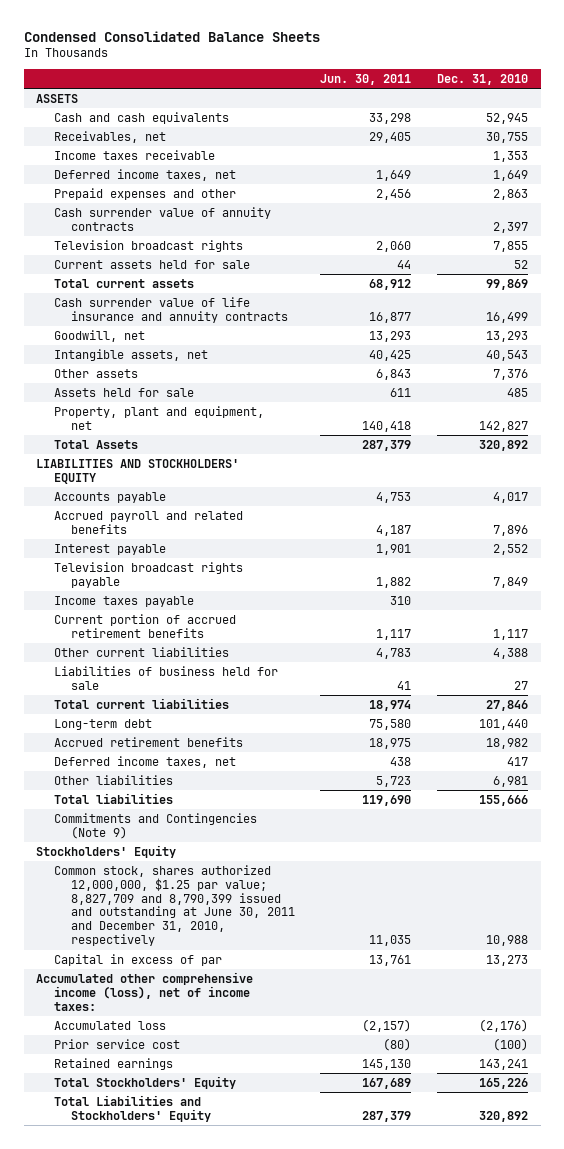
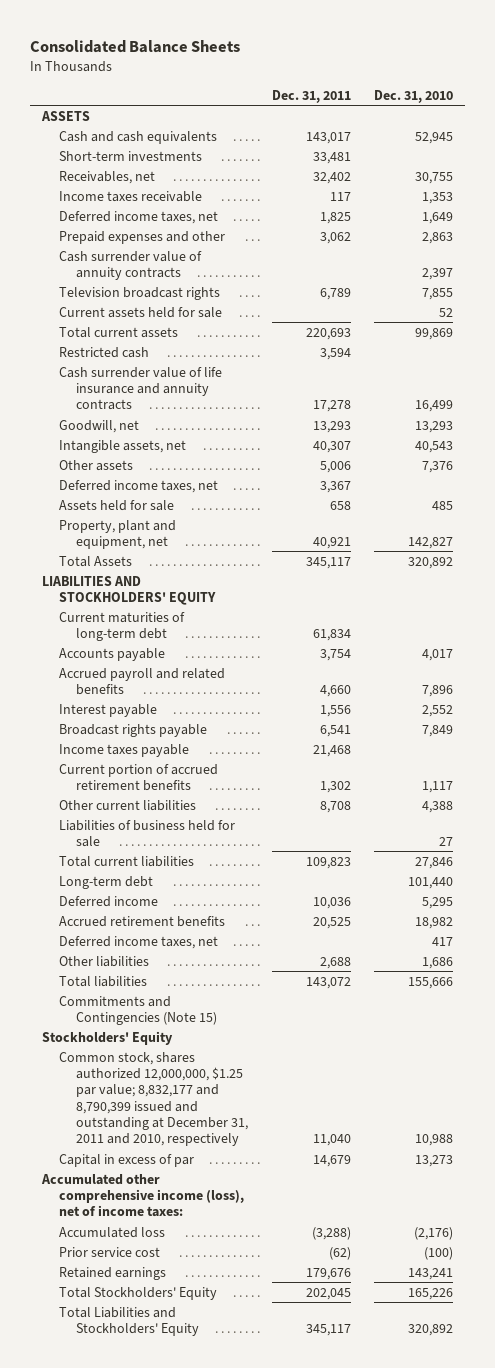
[23,30,320,42] Condensed Consolidated Balance Sheets -> [29,39,240,53] Consolidated Balance Sheets
[320,73,412,85] Jun. 30, 2011 -> none
none -> [271,89,351,103] Dec. 31, 2011
none -> [58,150,202,161] Short-term investments
none -> [58,346,149,358] Restricted cash
none -> [58,479,218,493] Deferred income taxes, net
none -> [58,611,185,642] Current maturities of long-term debt
[53,561,243,588] Television broadcast rights payable -> [58,723,207,737] Broadcast rights payable
none -> [58,895,158,907] Deferred income
[492,775,528,787] 6,981 -> [422,956,454,969] 1,686
[53,812,257,839] Commitments and Contingencies (Note 9) -> [58,995,218,1026] Commitments and Contingencies (Note 15)
[53,864,296,947] Common stock, shares authorized 12,000,000, $1.25 par value; 8,827,709 and 8,790,399 issued and outstanding at June 30, 2011 and December 31, 2010, respectively -> [58,1051,249,1147] Common stock, shares authorized 12,000,000, $1.25 par value; 8,832,177 and 8,790,399 issued and outstanding at December 31, 2011 and 2010, respectively

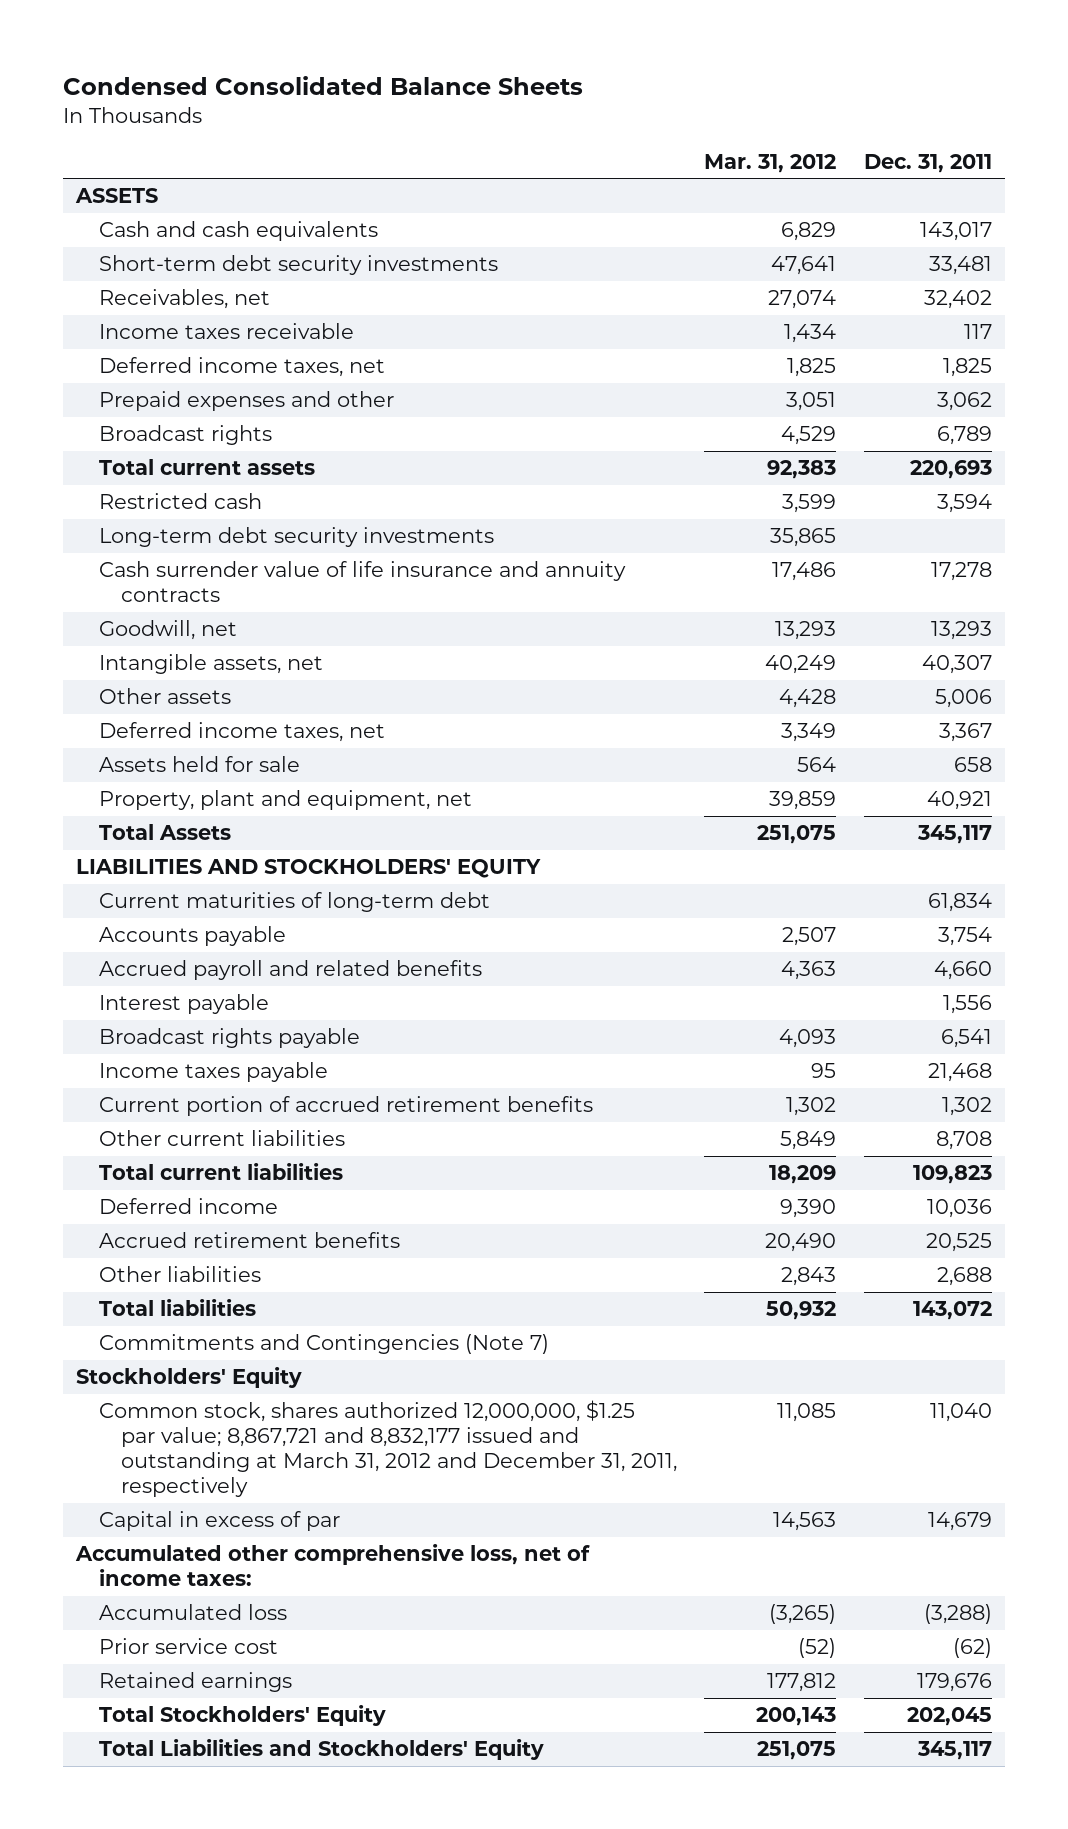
[29,39,240,53] Consolidated Balance Sheets -> [62,76,583,96] Condensed Consolidated Balance Sheets
[374,89,454,103] Dec. 31, 2010 -> none
none -> [704,153,837,173] Mar. 31, 2012
[58,150,202,161] Short-term investments -> [98,255,498,276] Short-term debt security investments
[58,250,202,281] Cash surrender value of annuity contracts -> none
[58,306,222,318] Current assets held for sale -> none
[58,286,220,300] Television broadcast rights -> [98,425,272,446] Broadcast rights
none -> [98,527,494,548] Long-term debt security investments
[58,819,235,848] Liabilities of business held for sale -> none
[58,875,153,889] Long-term debt -> none
[58,935,218,949] Deferred income taxes, net -> none
[58,995,218,1026] Commitments and Contingencies (Note 15) -> [98,1334,549,1355] Commitments and Contingencies (Note 7)
[58,1051,249,1147] Common stock, shares authorized 12,000,000, $1.25 par value; 8,832,177 and 8,790,399 issued and outstanding at December 31, 2011 and 2010, respectively -> [98,1400,678,1498] Common stock, shares authorized 12,000,000, $1.25 par value; 8,867,721 and 8,832,177 issued and outstanding at March 31, 2012 and December 31, 2011, respectively
[40,1173,244,1218] Accumulated other comprehensive income (loss), net of income taxes: -> [75,1544,591,1587] Accumulated other comprehensive loss, net of income taxes:

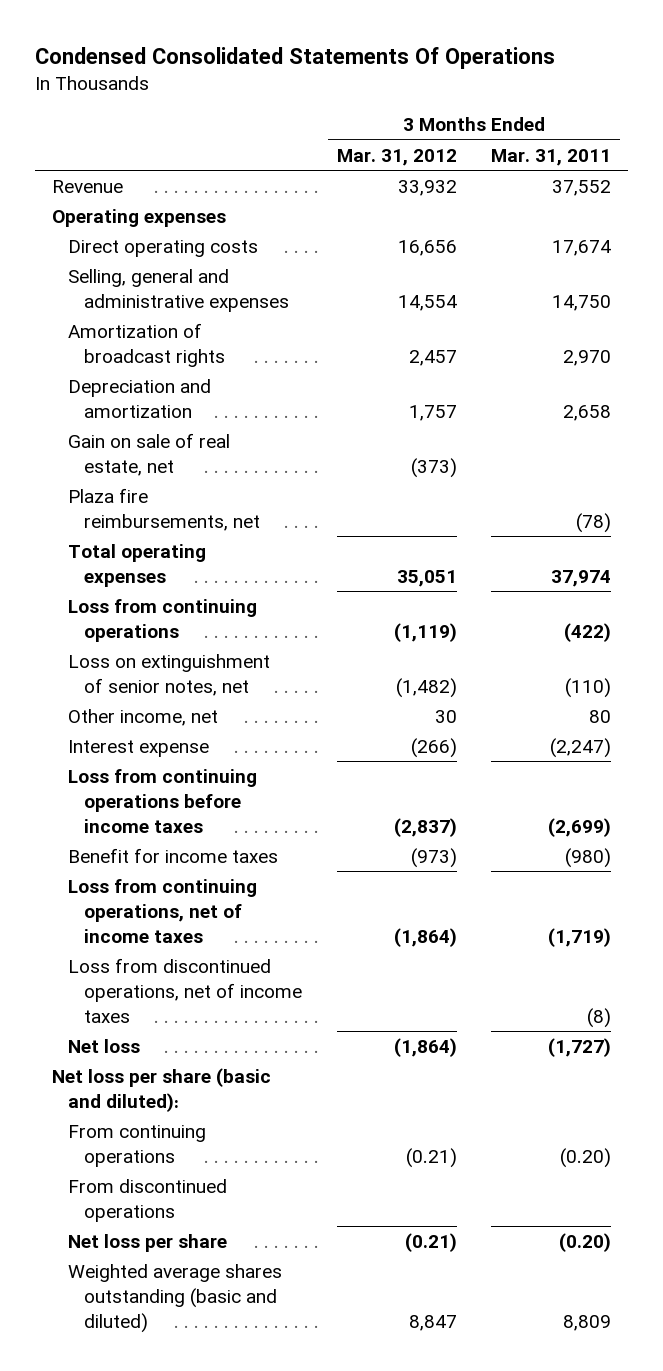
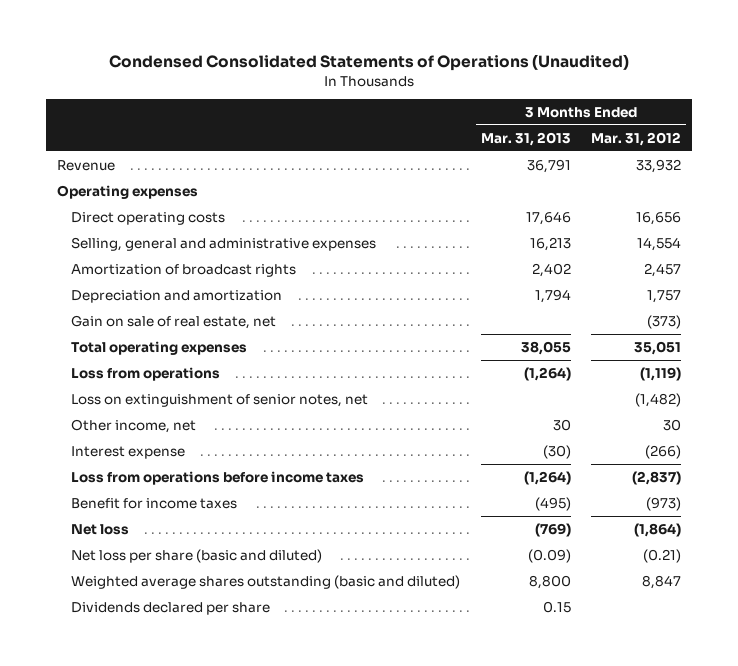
[34,47,555,70] Condensed Consolidated Statements Of Operations -> [108,54,629,72] Condensed Consolidated Statements of Operations (Unaudited)
[491,148,612,166] Mar. 31, 2011 -> none
none -> [480,131,571,146] Mar. 31, 2013
[68,487,261,531] Plaza fire reimbursements, net -> none
[68,598,258,642] Loss from continuing operations -> [71,366,221,381] Loss from operations
[68,768,258,833] Loss from continuing operations before income taxes -> [71,470,365,485] Loss from operations before income taxes
[68,878,258,943] Loss from continuing operations, net of income taxes -> none
[68,957,303,1023] Loss from discontinued operations, net of income taxes -> none
[51,1067,271,1112] Net loss per share (basic and diluted): -> none
[68,1124,207,1167] From continuing operations -> none
[68,1178,228,1222] From discontinued operations -> none
[68,1233,228,1252] Net loss per share -> [71,548,323,563] Net loss per share (basic and diluted)
none -> [71,601,271,615] Dividends declared per share

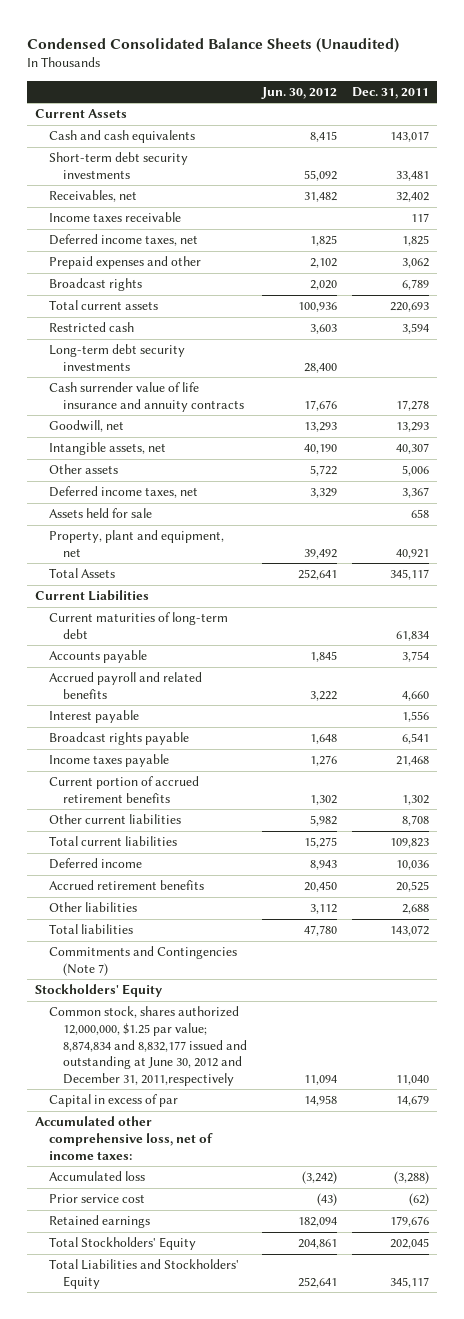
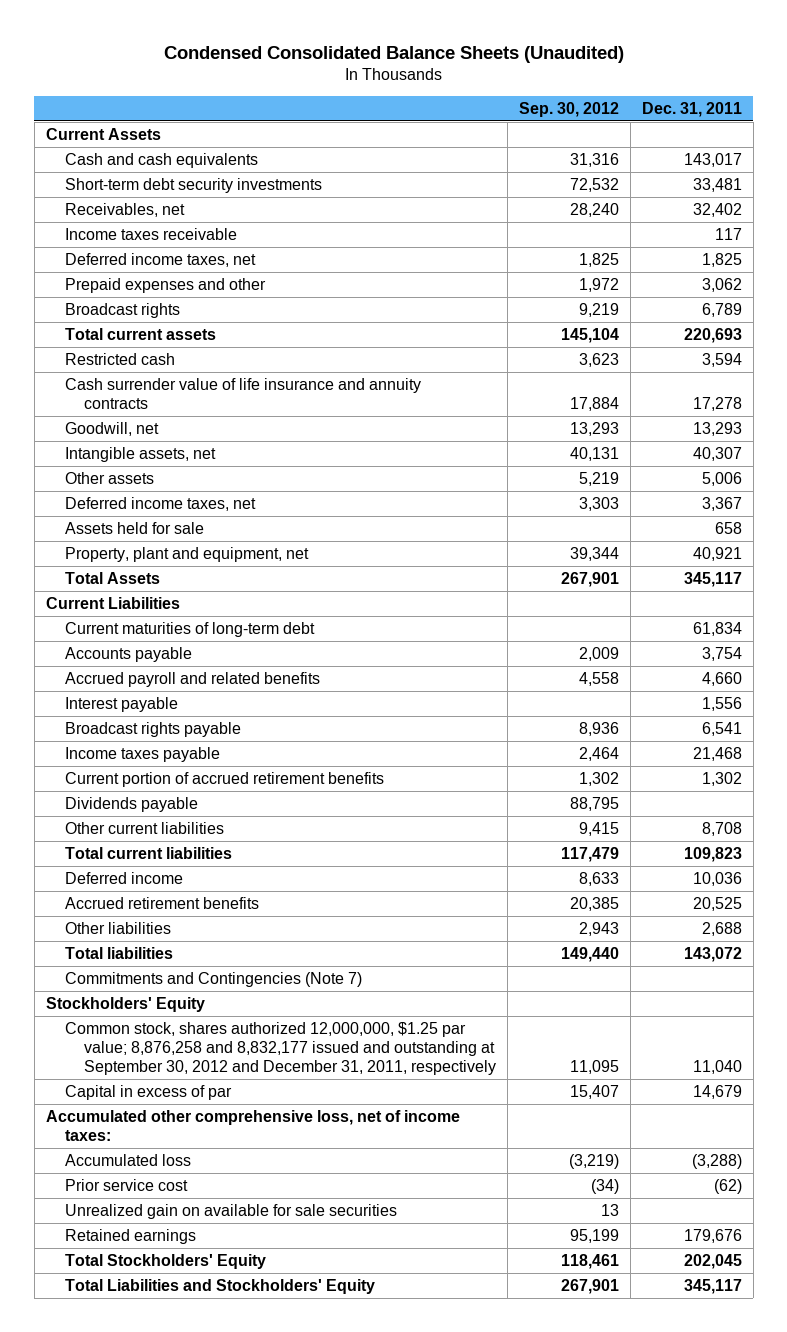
[261,87,338,100] Jun. 30, 2012 -> none
none -> [518,101,619,117] Sep. 30, 2012
[49,344,186,371] Long-term debt security investments -> none
none -> [64,796,198,812] Dividends payable
[49,1006,248,1086] Common stock, shares authorized 12,000,000, $1.25 par value; 8,874,834 and 8,832,177 issued and outstanding at June 30, 2012 and December 31, 2011,respectively -> [64,1021,496,1075] Common stock, shares authorized 12,000,000, $1.25 par value; 8,876,258 and 8,832,177 issued and outstanding at September 30, 2012 and December 31, 2011, respectively
none -> [64,1203,397,1219] Unrealized gain on available for sale securities

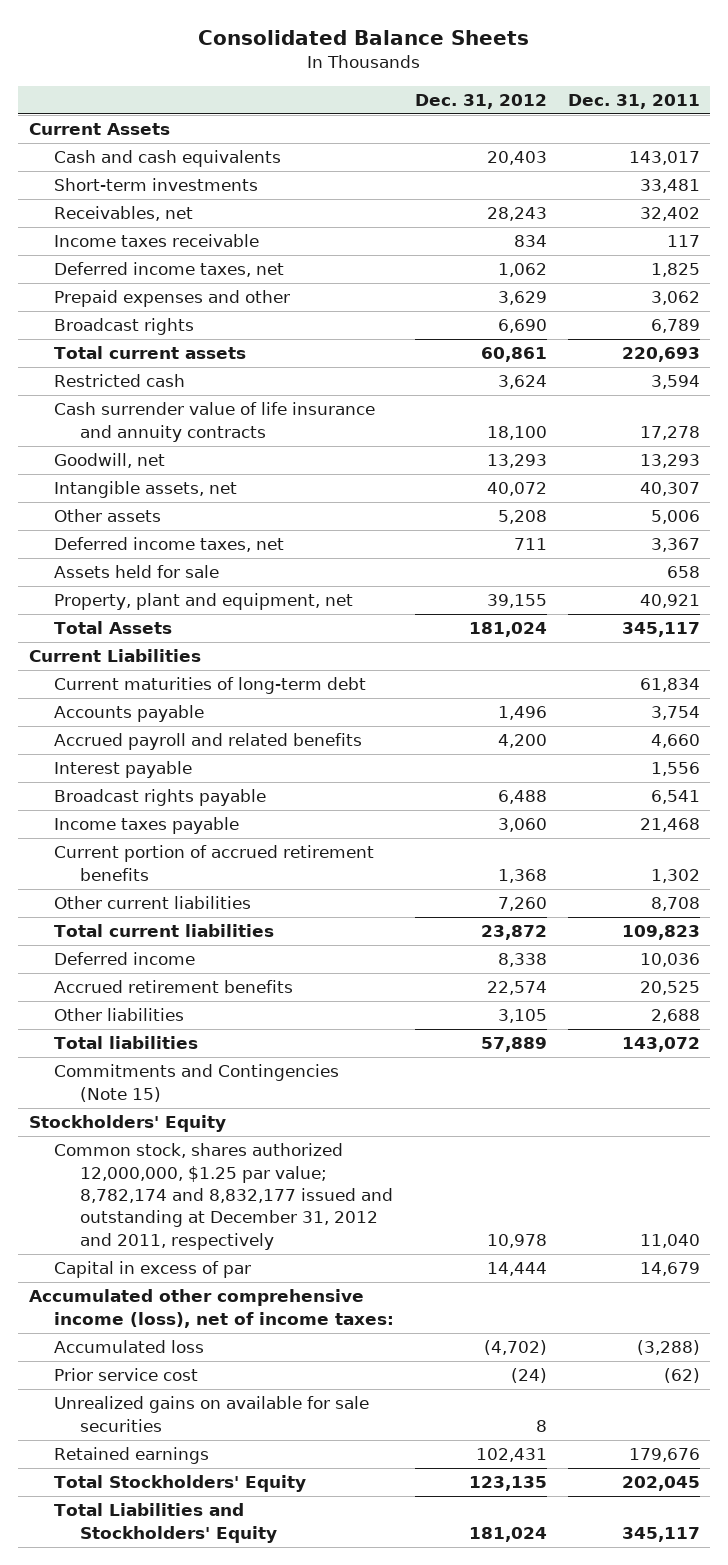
[163,45,624,63] Condensed Consolidated Balance Sheets (Unaudited) -> [198,30,530,46] Consolidated Balance Sheets
[518,101,619,117] Sep. 30, 2012 -> none
none -> [414,93,547,109] Dec. 31, 2012
[64,177,322,193] Short-term debt security investments -> [54,178,259,192] Short-term investments
[64,796,198,812] Dividends payable -> none
[64,971,362,987] Commitments and Contingencies (Note 7) -> [54,1064,340,1102] Commitments and Contingencies (Note 15)
[64,1021,496,1075] Common stock, shares authorized 12,000,000, $1.25 par value; 8,876,258 and 8,832,177 issued and outstanding at September 30, 2012 and December 31, 2011, respectively -> [54,1143,394,1250] Common stock, shares authorized 12,000,000, $1.25 par value; 8,782,174 and 8,832,177 issued and outstanding at December 31, 2012 and 2011, respectively
[45,1109,460,1141] Accumulated other comprehensive loss, net of income taxes: -> [28,1289,395,1328] Accumulated other comprehensive income (loss), net of income taxes:
[64,1203,397,1219] Unrealized gain on available for sale securities -> [54,1396,370,1432] Unrealized gains on available for sale securities

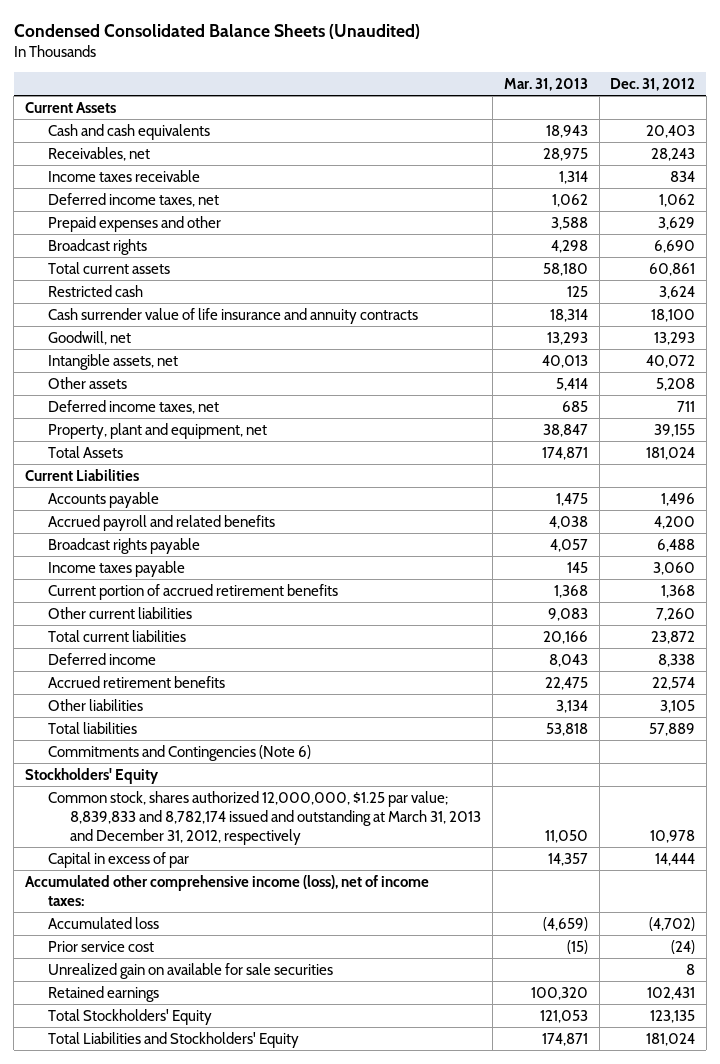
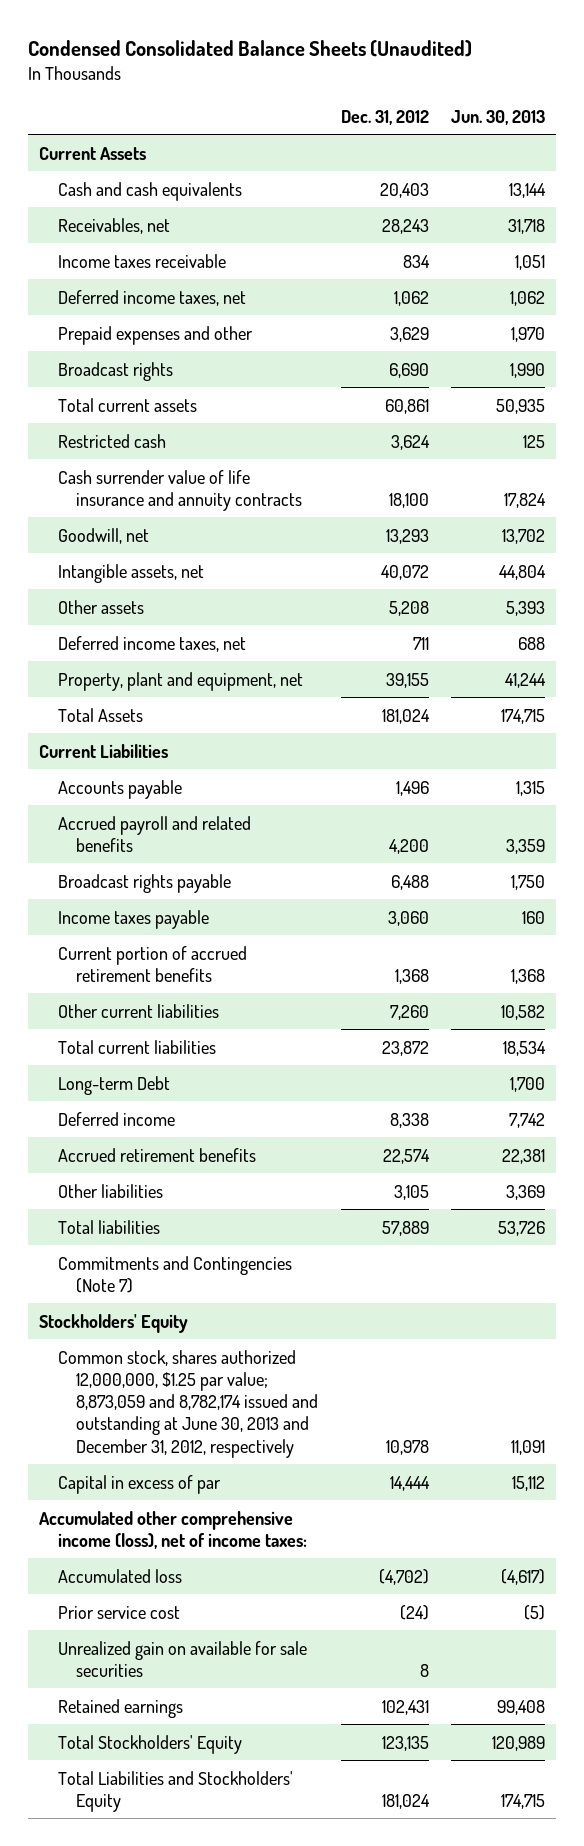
[503,77,588,91] Mar. 31, 2013 -> none
none -> [451,109,546,125] Jun. 30, 2013
none -> [57,1075,170,1095] Long-term Debt
[47,744,311,761] Commitments and Contingencies (Note 6) -> [57,1255,292,1293] Commitments and Contingencies (Note 7)
[47,790,482,845] Common stock, shares authorized 12,000,000, $1.25 par value; 8,839,833 and 8,782,174 issued and outstanding at March 31, 2013 and December 31, 2012, respectively -> [57,1349,319,1458] Common stock, shares authorized 12,000,000, $1.25 par value; 8,873,059 and 8,782,174 issued and outstanding at June 30, 2013 and December 31, 2012, respectively

